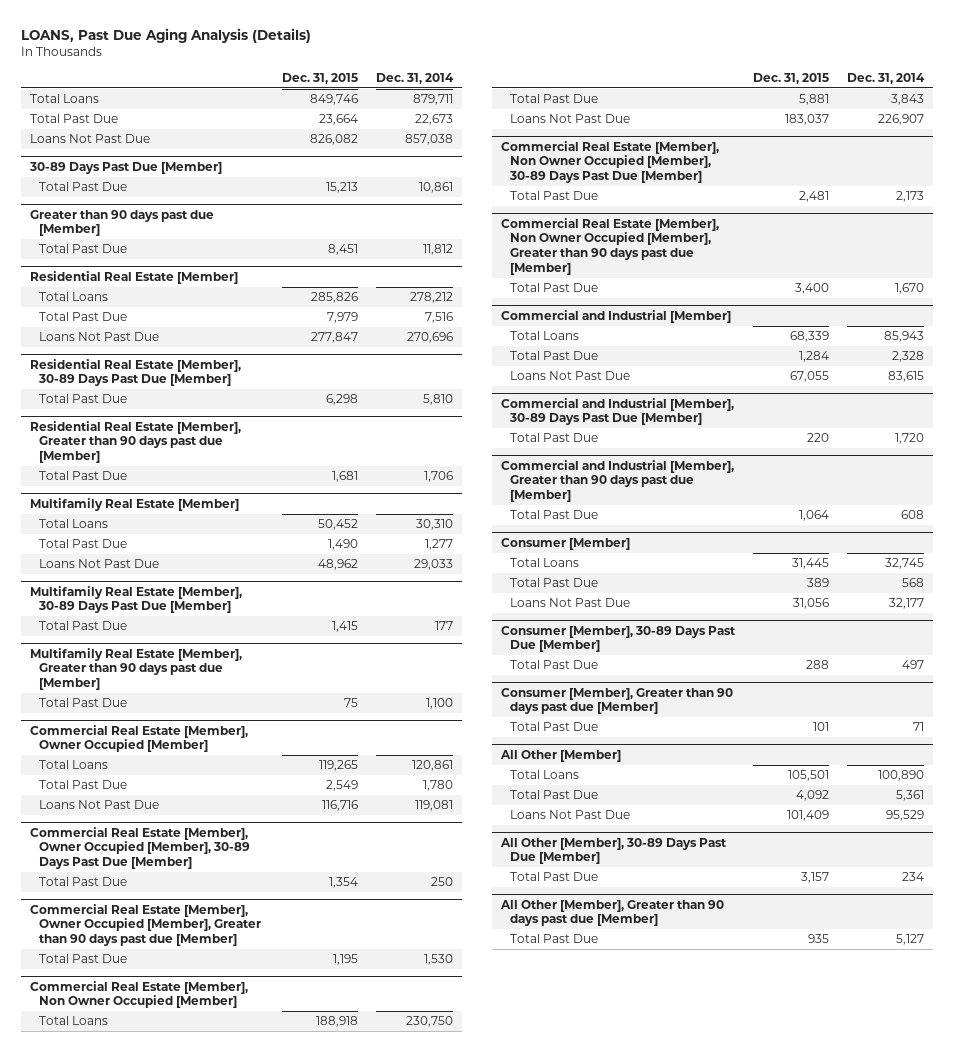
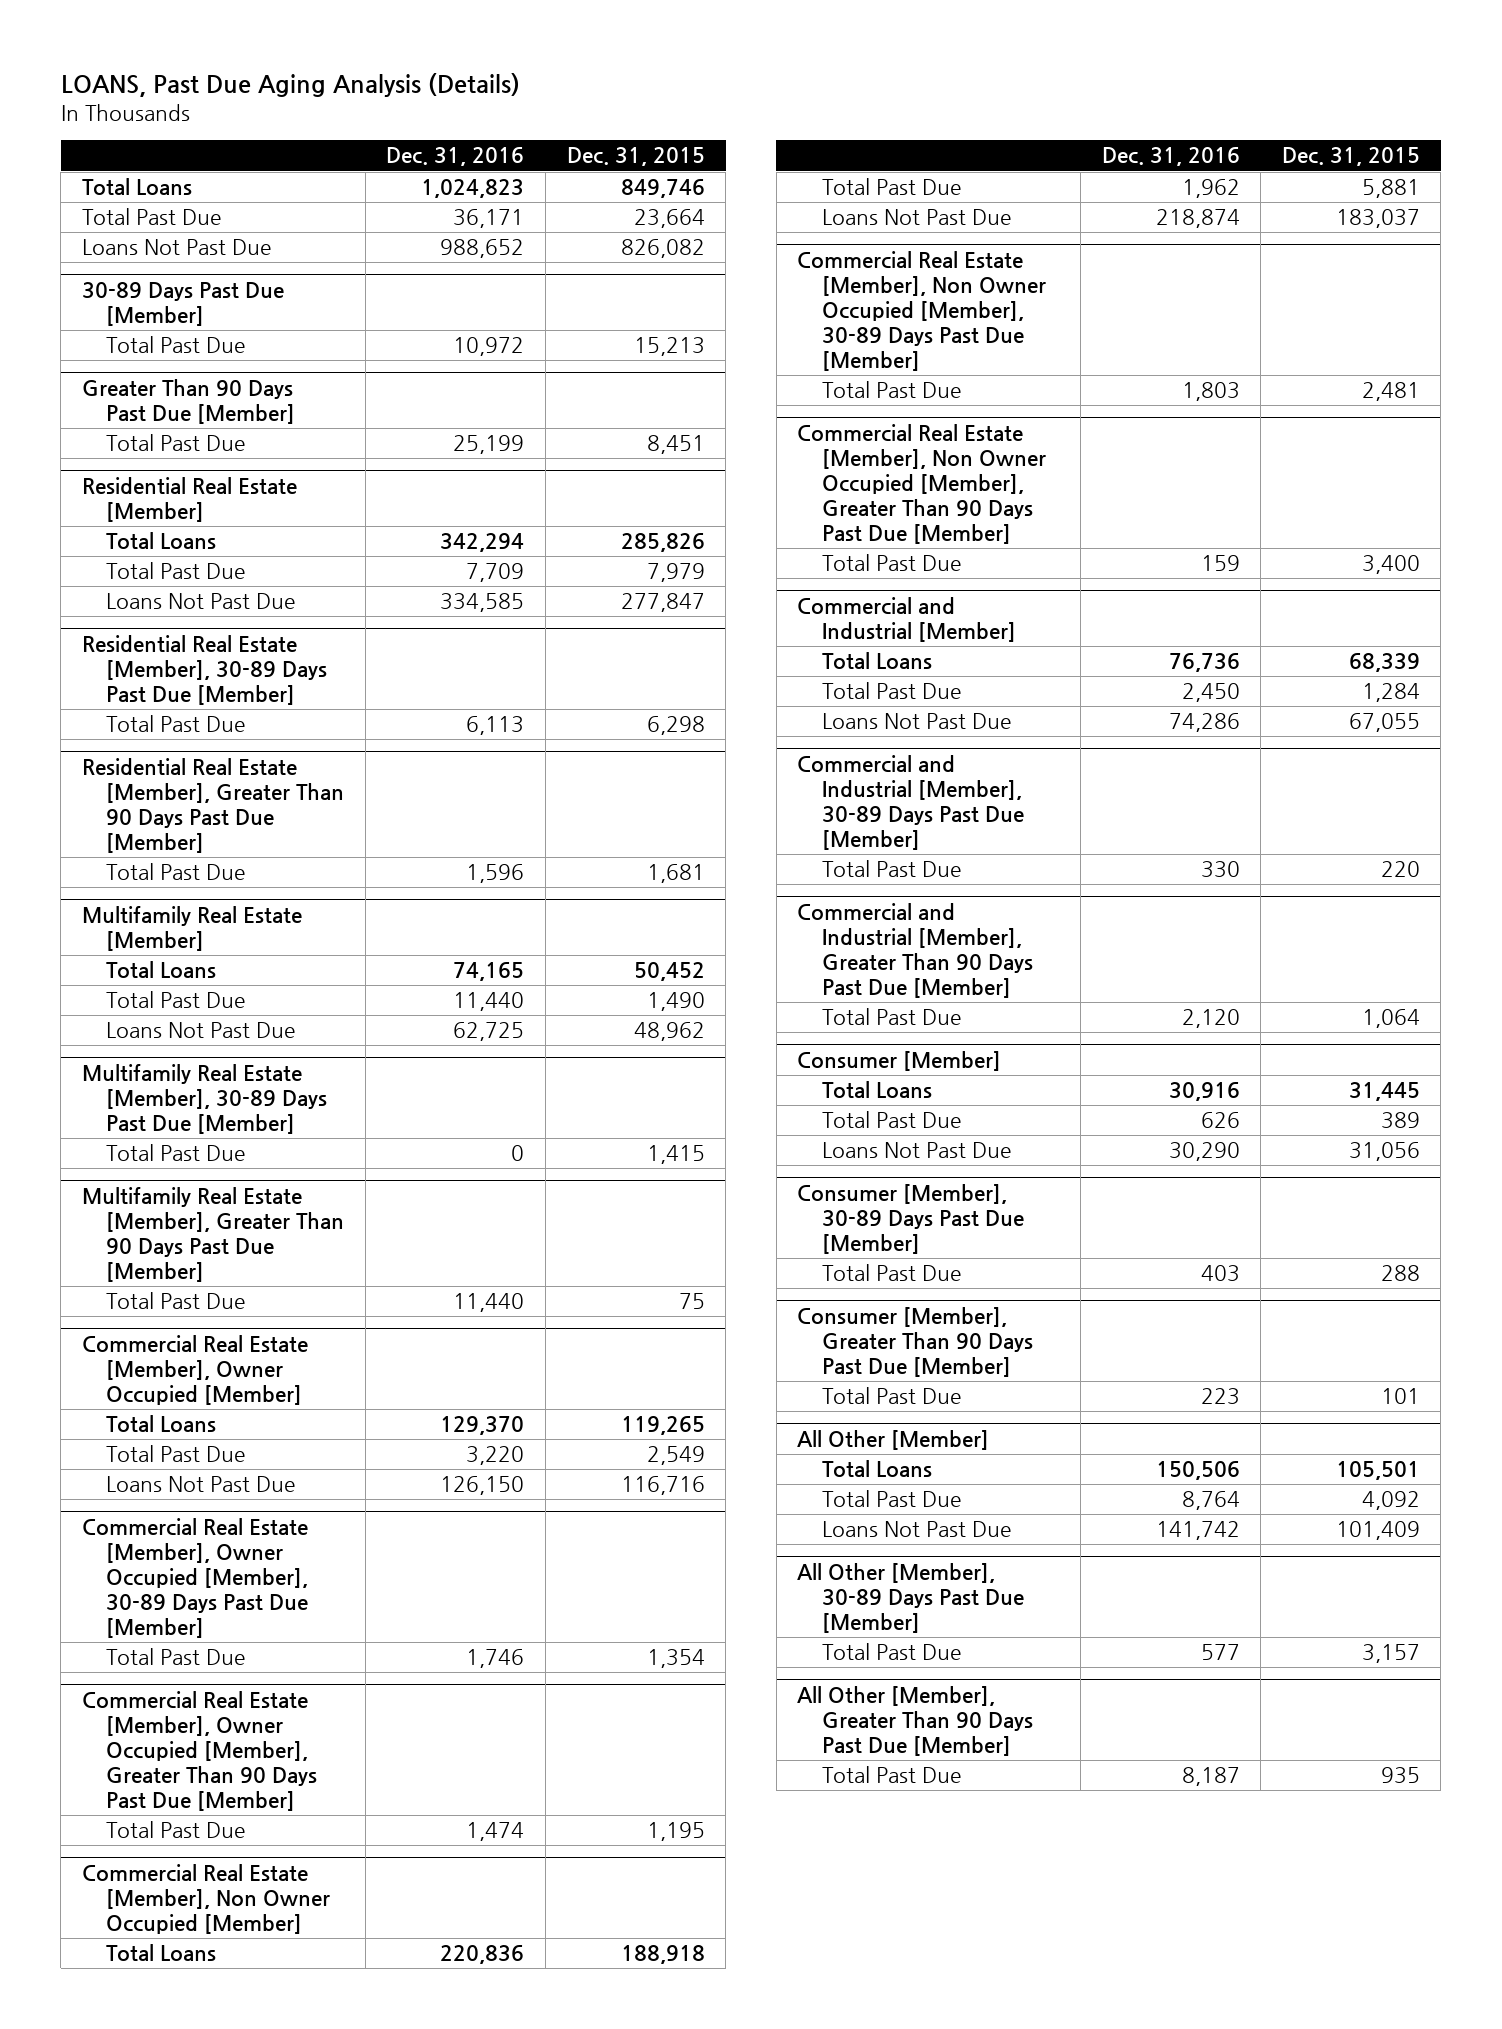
[376,72,455,84] Dec. 31, 2014 -> none
none -> [386,147,525,167] Dec. 31, 2016
[30,209,215,237] Greater than 90 days past due [Member] -> [81,378,296,424] Greater Than 90 Days Past Due [Member]
[30,420,242,463] Residential Real Estate [Member], Greater than 90 days past due [Member] -> [81,757,345,853] Residential Real Estate [Member], Greater Than 90 Days Past Due [Member]
[30,647,243,690] Multifamily Real Estate [Member], Greater than 90 days past due [Member] -> [81,1186,345,1282] Multifamily Real Estate [Member], Greater Than 90 Days Past Due [Member]
[30,903,262,946] Commercial Real Estate [Member], Owner Occupied [Member], Greater than 90 days past due [Member] -> [81,1690,318,1811] Commercial Real Estate [Member], Owner Occupied [Member], Greater Than 90 Days Past Due [Member]
[500,217,719,275] Commercial Real Estate [Member], Non Owner Occupied [Member], Greater than 90 days past due [Member] -> [797,423,1046,544] Commercial Real Estate [Member], Non Owner Occupied [Member], Greater Than 90 Days Past Due [Member]
[500,459,734,502] Commercial and Industrial [Member], Greater than 90 days past due [Member] -> [797,902,1033,998] Commercial and Industrial [Member], Greater Than 90 Days Past Due [Member]
[500,687,733,715] Consumer [Member], Greater than 90 days past due [Member] -> [797,1306,1033,1377] Consumer [Member], Greater Than 90 Days Past Due [Member]
[499,899,724,927] All Other [Member], Greater than 90 days past due [Member] -> [797,1685,1033,1756] All Other [Member], Greater Than 90 Days Past Due [Member]

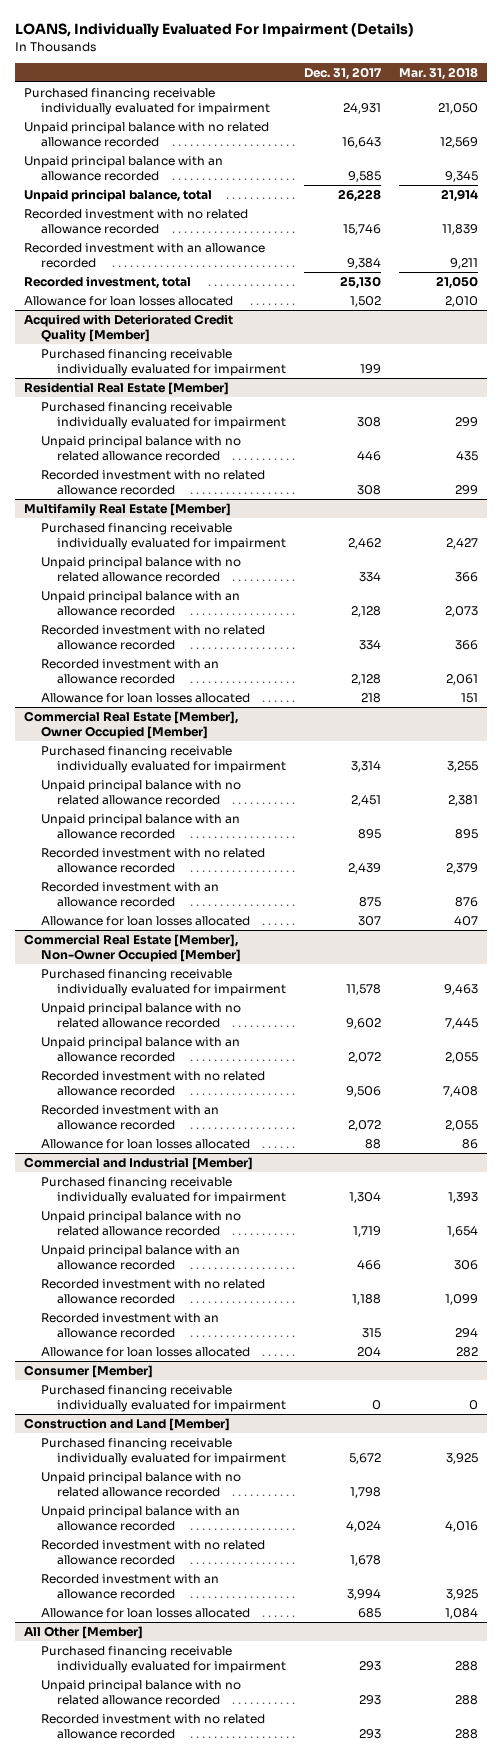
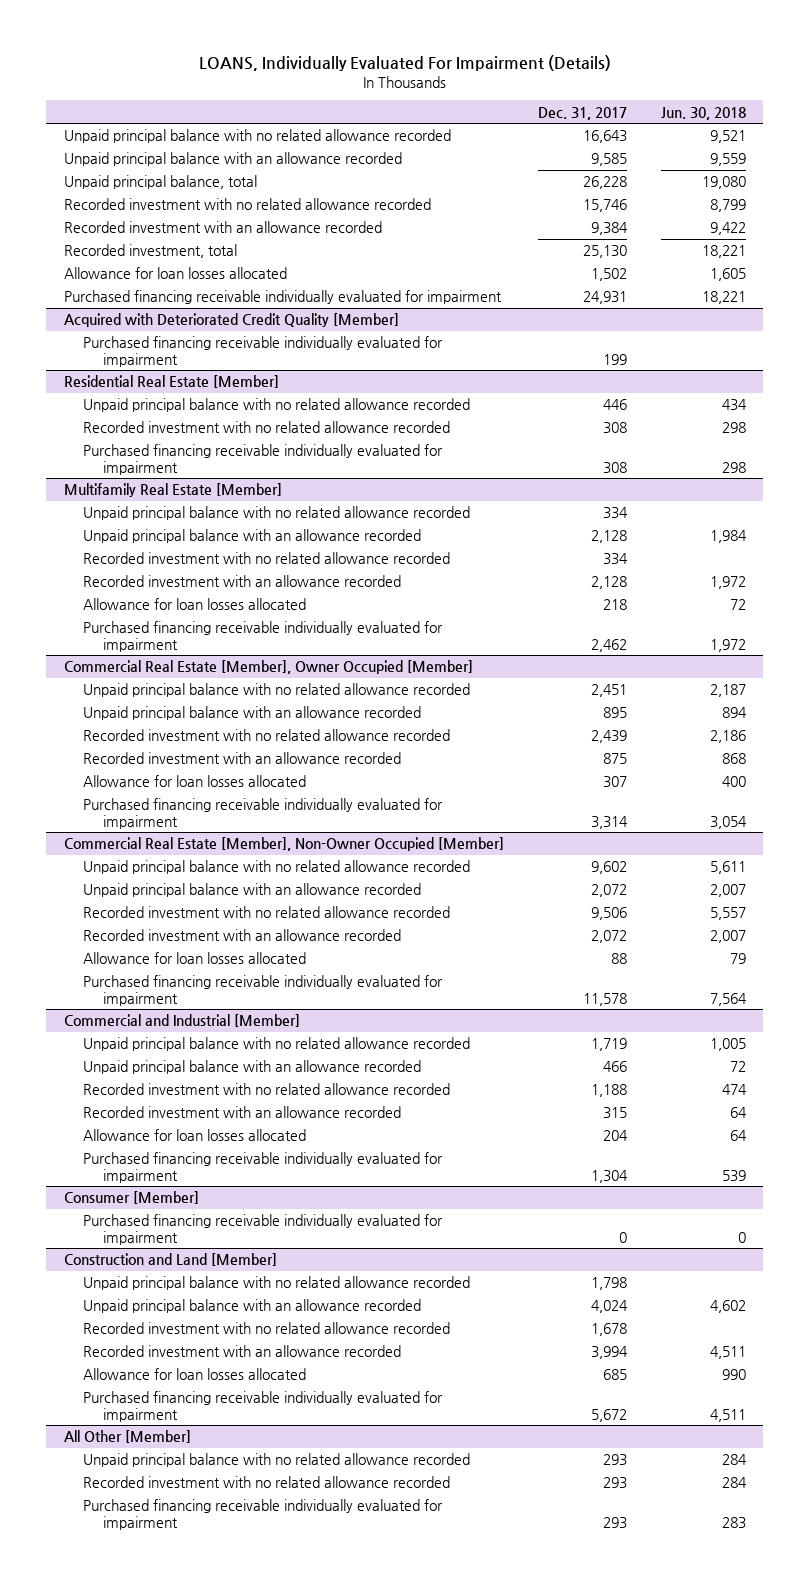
[399,66,479,80] Mar. 31, 2018 -> none
none -> [661,106,747,120] Jun. 30, 2018
[24,87,270,116] Purchased financing receivable individually evaluated for impairment -> [63,290,502,305] Purchased financing receivable individually evaluated for impairment
[40,401,286,430] Purchased financing receivable individually evaluated for impairment -> [83,444,444,475] Purchased financing receivable individually evaluated for impairment
[40,522,286,551] Purchased financing receivable individually evaluated for impairment -> [83,621,444,652] Purchased financing receivable individually evaluated for impairment
[40,745,286,774] Purchased financing receivable individually evaluated for impairment -> [83,798,444,829] Purchased financing receivable individually evaluated for impairment
[40,968,286,997] Purchased financing receivable individually evaluated for impairment -> [83,975,444,1006] Purchased financing receivable individually evaluated for impairment
[40,1176,286,1205] Purchased financing receivable individually evaluated for impairment -> [83,1152,444,1183] Purchased financing receivable individually evaluated for impairment
[40,1437,286,1466] Purchased financing receivable individually evaluated for impairment -> [83,1391,444,1422] Purchased financing receivable individually evaluated for impairment
[40,1645,286,1674] Purchased financing receivable individually evaluated for impairment -> [83,1499,444,1530] Purchased financing receivable individually evaluated for impairment

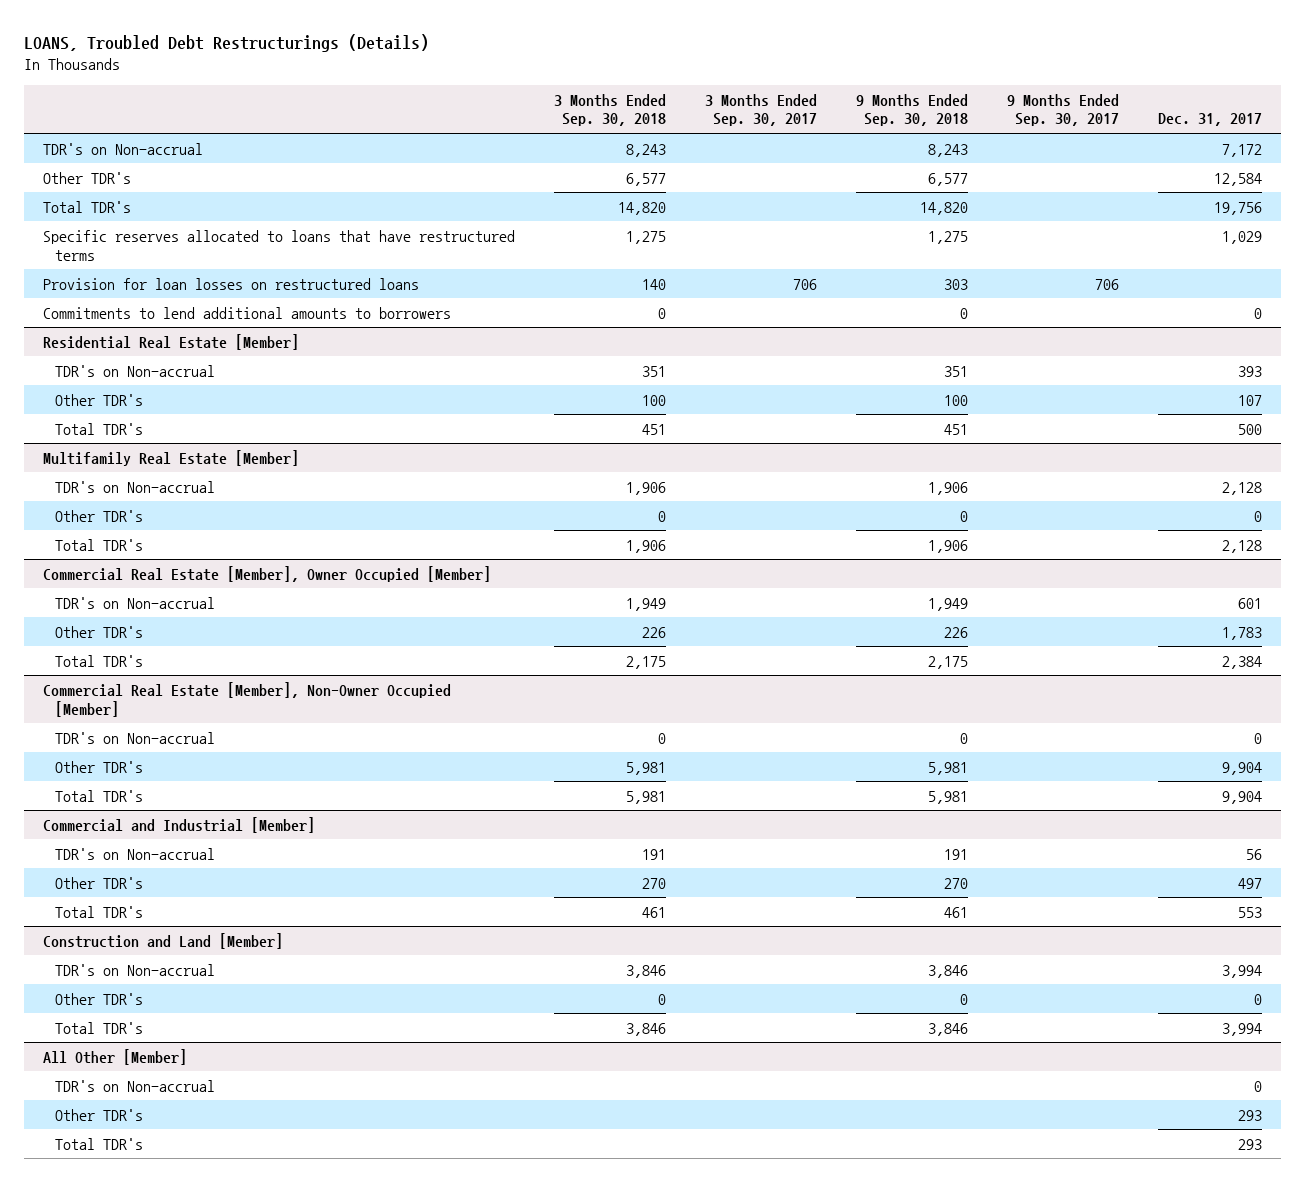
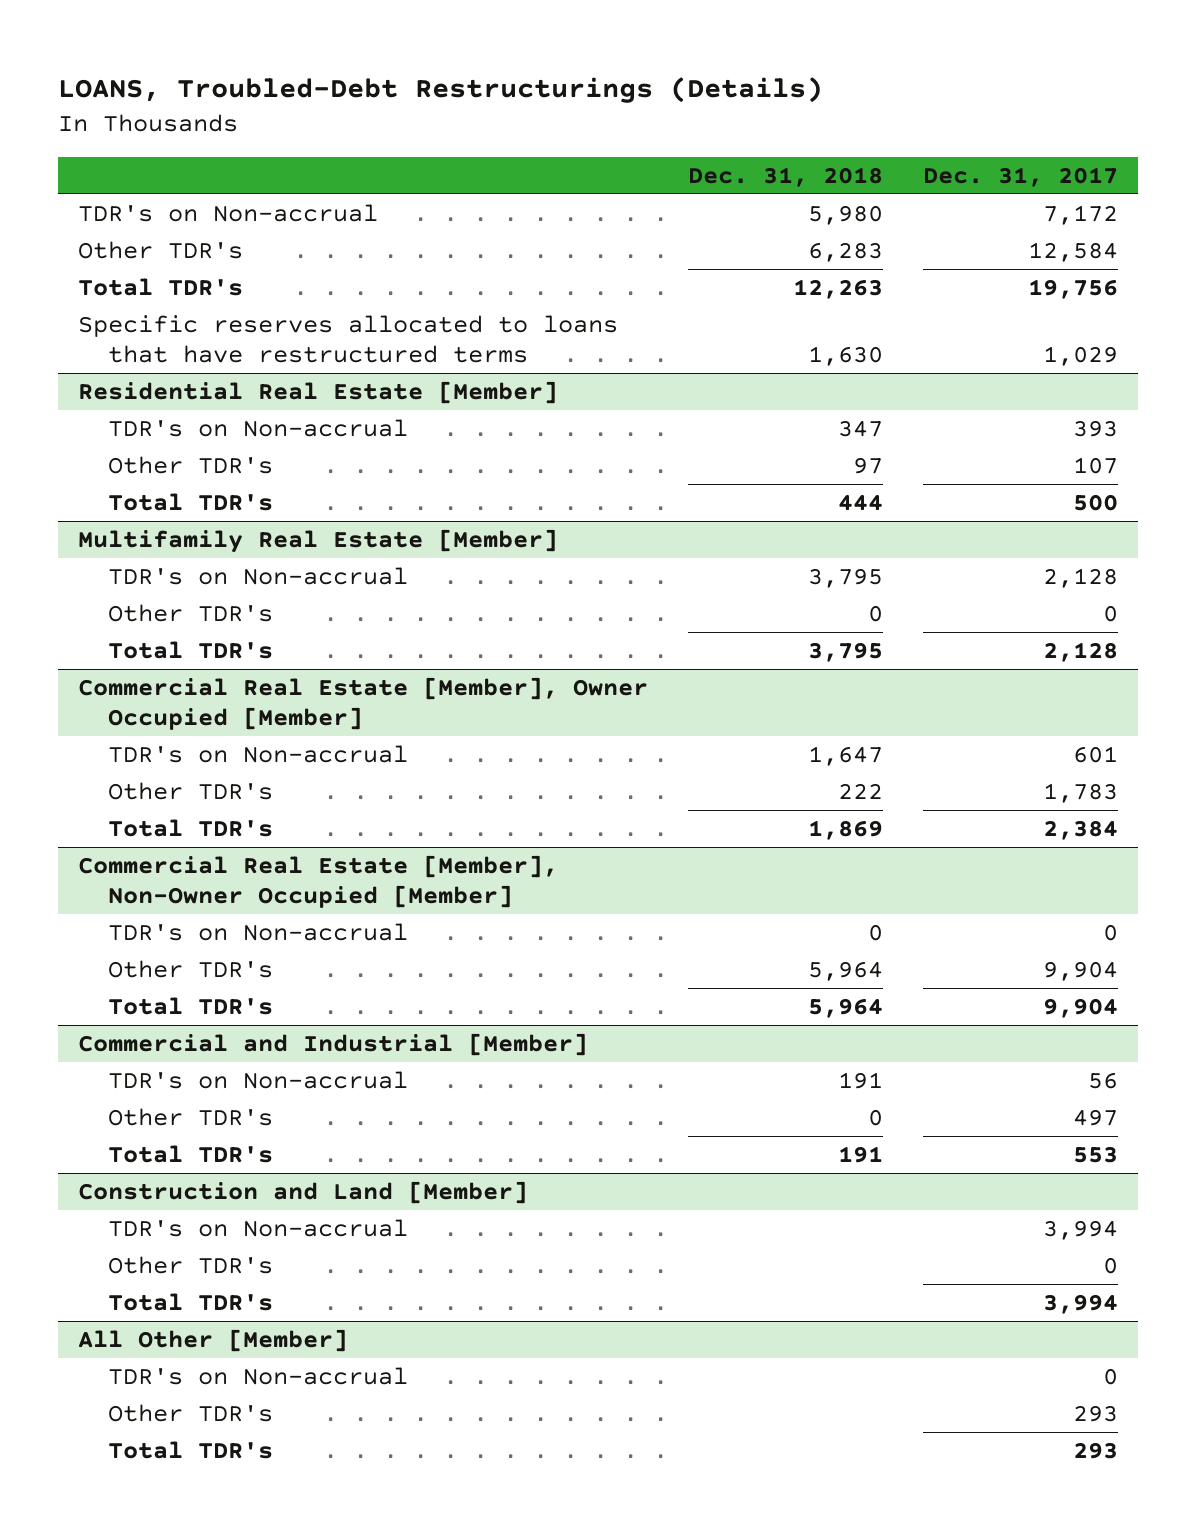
[23,34,429,53] LOANS, Troubled Debt Restructurings (Details) -> [58,77,824,104] LOANS, Troubled-Debt Restructurings (Details)
[554,93,667,127] 3 Months Ended Sep. 30, 2018 -> none
[705,93,818,127] 3 Months Ended Sep. 30, 2017 -> none
[855,93,968,127] 9 Months Ended Sep. 30, 2018 -> none
[1006,93,1119,127] 9 Months Ended Sep. 30, 2017 -> none
none -> [687,166,883,187] Dec. 31, 2018
[43,277,420,290] Provision for loan losses on restructured loans -> none
[43,306,452,319] Commitments to lend additional amounts to borrowers -> none

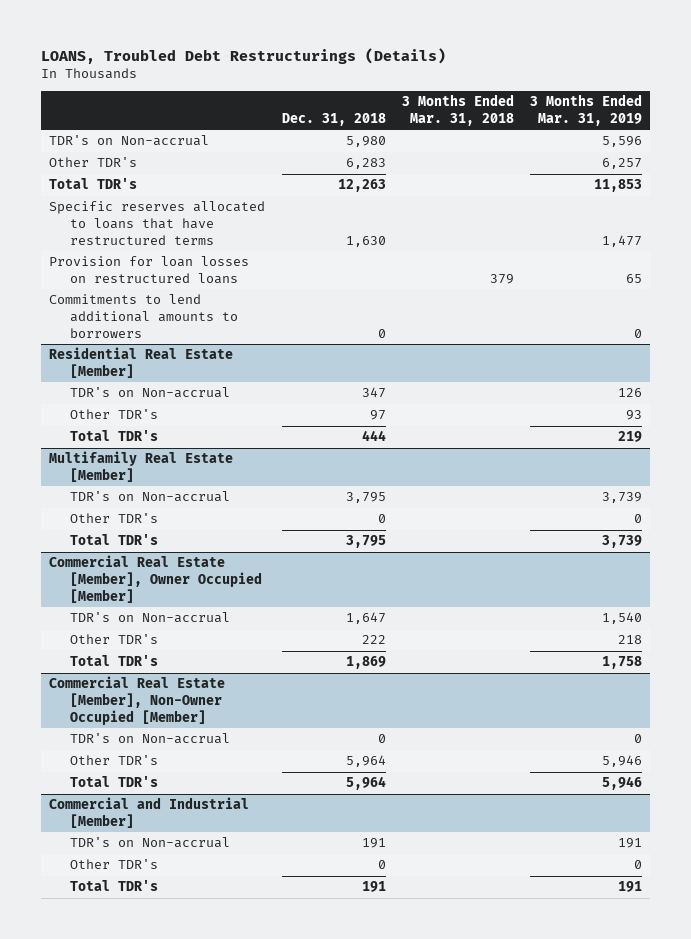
[58,77,824,104] LOANS, Troubled-Debt Restructurings (Details) -> [41,47,447,64] LOANS, Troubled Debt Restructurings (Details)
[922,166,1118,187] Dec. 31, 2017 -> none
none -> [401,94,514,126] 3 Months Ended Mar. 31, 2018
none -> [530,94,643,126] 3 Months Ended Mar. 31, 2019
none -> [49,256,250,284] Provision for loan losses on restructured loans
none -> [49,294,238,338] Commitments to lend additional amounts to borrowers
[78,1180,529,1204] Construction and Land [Member] -> none
[107,1218,408,1237] TDR's on Non-accrual -> none
[107,1255,273,1274] Other TDR's -> none
[107,1292,273,1311] Total TDR's -> none
[78,1328,349,1352] All Other [Member] -> none
[107,1366,408,1385] TDR's on Non-accrual -> none
[107,1403,273,1422] Other TDR's -> none
[107,1440,273,1459] Total TDR's -> none

